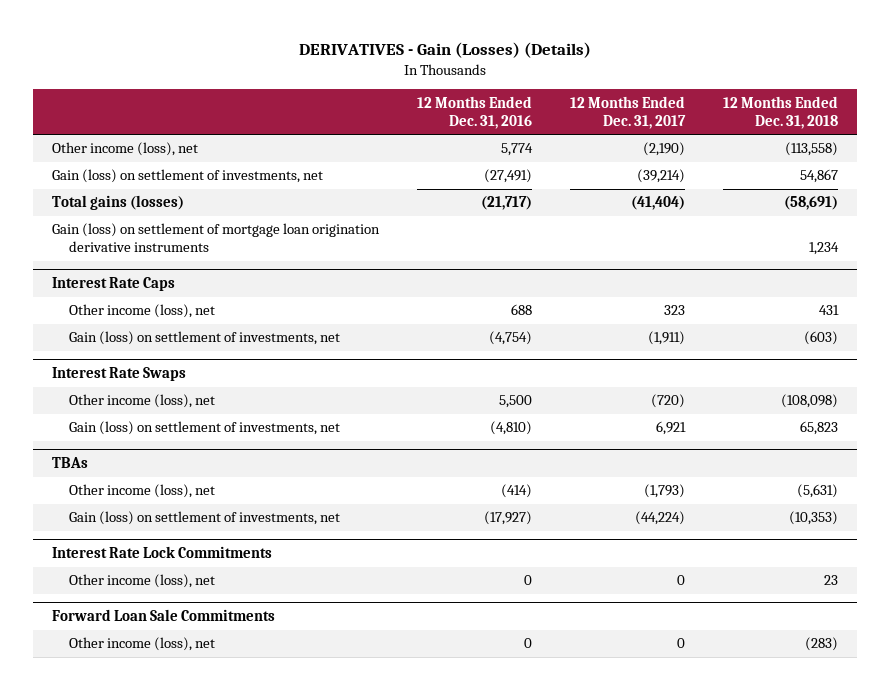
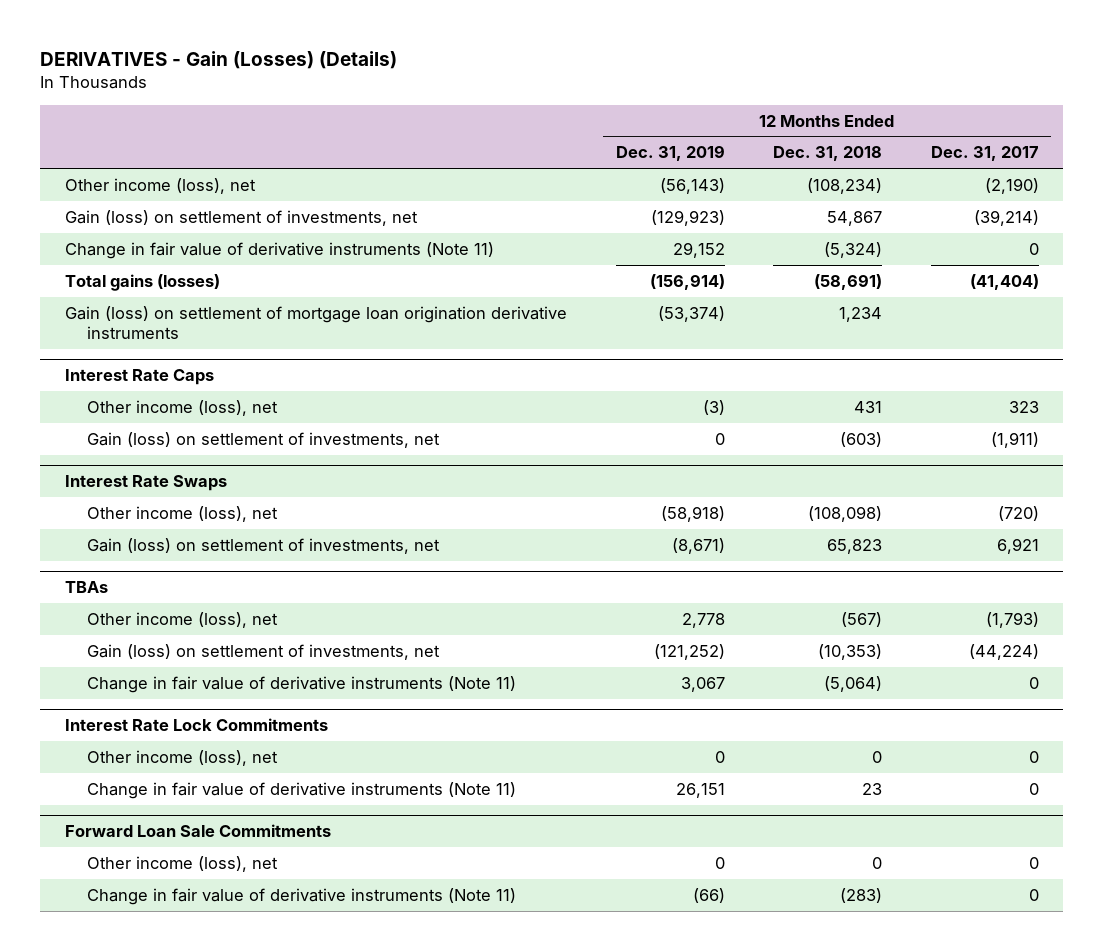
[417,95,533,129] 12 Months Ended Dec. 31, 2016 -> none
none -> [615,145,725,162] Dec. 31, 2019
[785,142,839,157] (113,558) -> [807,177,883,194] (108,234)
none -> [64,241,494,259] Change in fair value of derivative instruments (Note 11)
[797,484,839,499] (5,631) -> [841,611,883,627] (567)
none -> [86,675,516,693] Change in fair value of derivative instruments (Note 11)
[824,575,839,586] 23 -> [872,750,883,763] 0
none -> [86,781,516,799] Change in fair value of derivative instruments (Note 11)
[805,637,839,652] (283) -> [872,856,883,869] 0
none -> [86,887,516,905] Change in fair value of derivative instruments (Note 11)

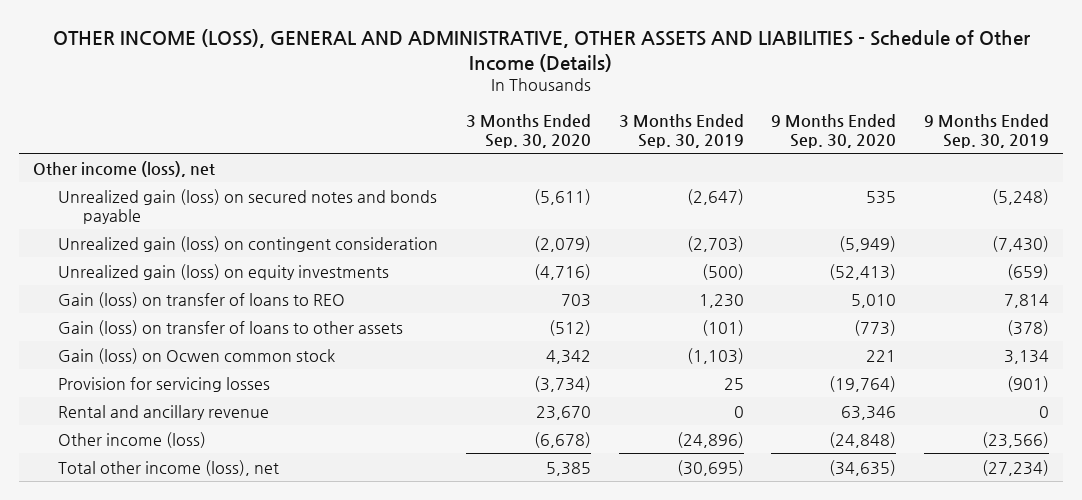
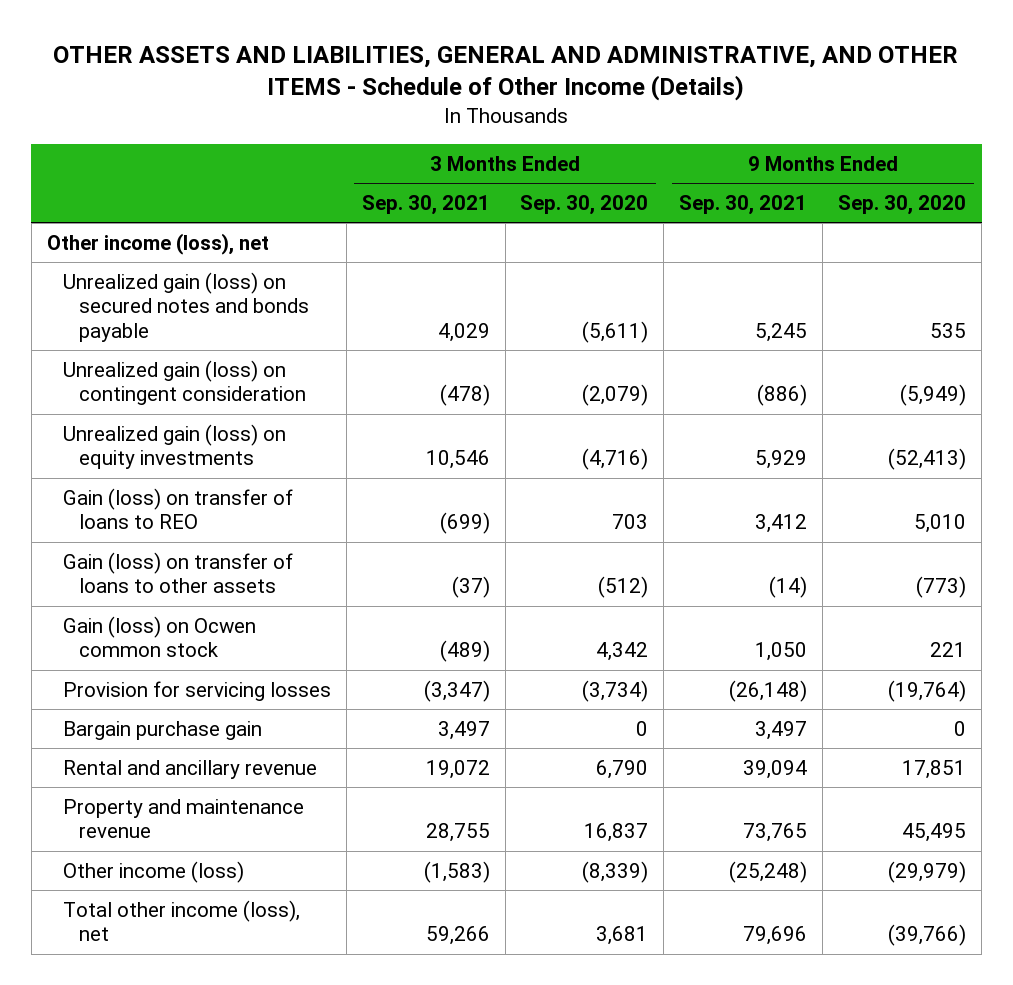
[53,29,1031,72] OTHER INCOME (LOSS), GENERAL AND ADMINISTRATIVE, OTHER ASSETS AND LIABILITIES - Schedule of Other Income (Details) -> [53,46,959,102] OTHER ASSETS AND LIABILITIES, GENERAL AND ADMINISTRATIVE, AND OTHER ITEMS - Schedule of Other Income (Details)
[618,113,744,148] 3 Months Ended Sep. 30, 2019 -> none
[923,113,1049,148] 9 Months Ended Sep. 30, 2019 -> none
none -> [361,195,490,216] Sep. 30, 2021
none -> [679,195,808,216] Sep. 30, 2021
none -> [62,720,262,740] Bargain purchase gain
[535,405,591,420] 23,670 -> [596,759,649,779] 6,790
[841,405,897,420] 63,346 -> [902,759,967,779] 17,851
none -> [62,798,304,839] Property and maintenance revenue
[533,431,591,448] (6,678) -> [582,860,649,883] (8,339)
[829,431,897,448] (24,848) -> [888,860,967,883] (29,979)
[545,461,591,476] 5,385 -> [596,926,649,946] 3,681
[829,459,897,476] (34,635) -> [888,924,967,947] (39,766)

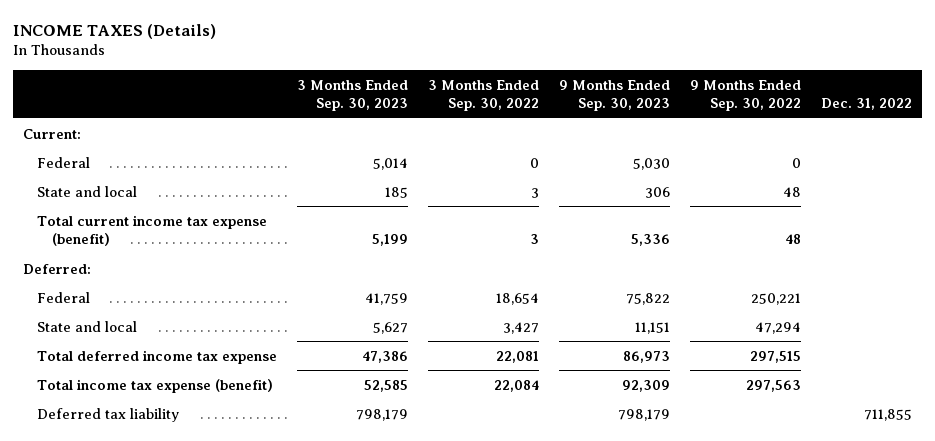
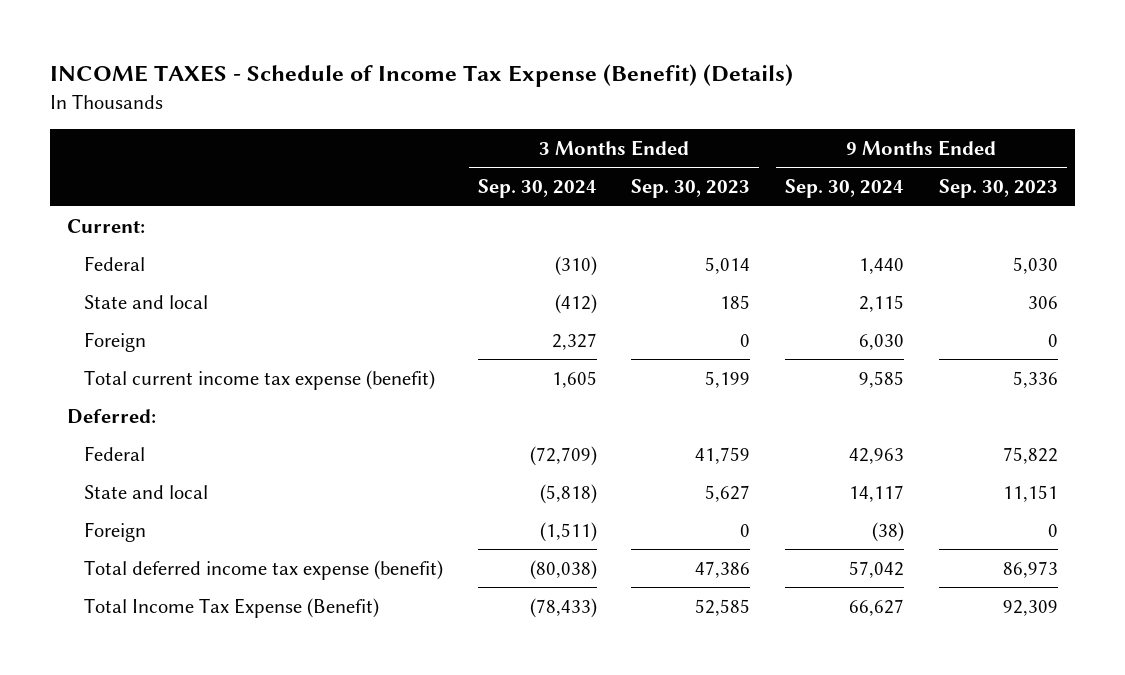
[13,23,217,39] INCOME TAXES (Details) -> [49,64,793,88] INCOME TAXES - Schedule of Income Tax Expense (Benefit) (Details)
[428,79,540,112] 3 Months Ended Sep. 30, 2022 -> none
[690,79,802,112] 9 Months Ended Sep. 30, 2022 -> none
[821,98,913,111] Dec. 31, 2022 -> none
none -> [477,179,597,199] Sep. 30, 2024
none -> [785,179,905,199] Sep. 30, 2024
none -> [83,331,146,352] Foreign
[37,407,180,422] Deferred tax liability -> none
none -> [83,521,146,542] Foreign
[37,349,278,364] Total deferred income tax expense -> [83,559,443,580] Total deferred income tax expense (benefit)
[37,378,274,393] Total income tax expense (benefit) -> [83,597,379,618] Total Income Tax Expense (Benefit)

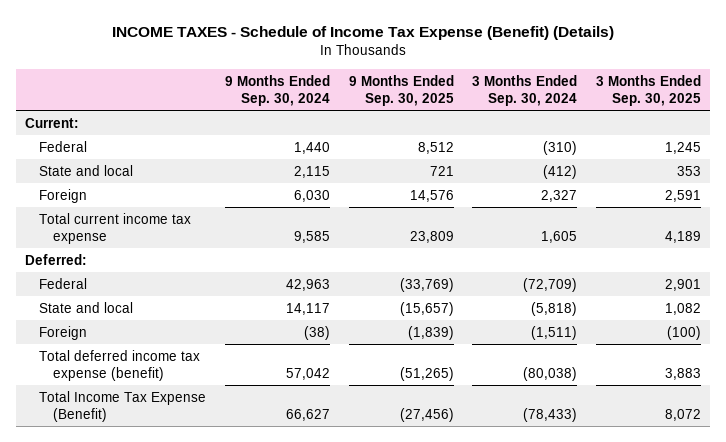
[631,179,751,199] Sep. 30, 2023 -> none
[938,179,1058,199] Sep. 30, 2023 -> none
none -> [348,74,454,106] 9 Months Ended Sep. 30, 2025
none -> [595,74,701,106] 3 Months Ended Sep. 30, 2025
[83,369,435,390] Total current income tax expense (benefit) -> [39,212,192,244] Total current income tax expense

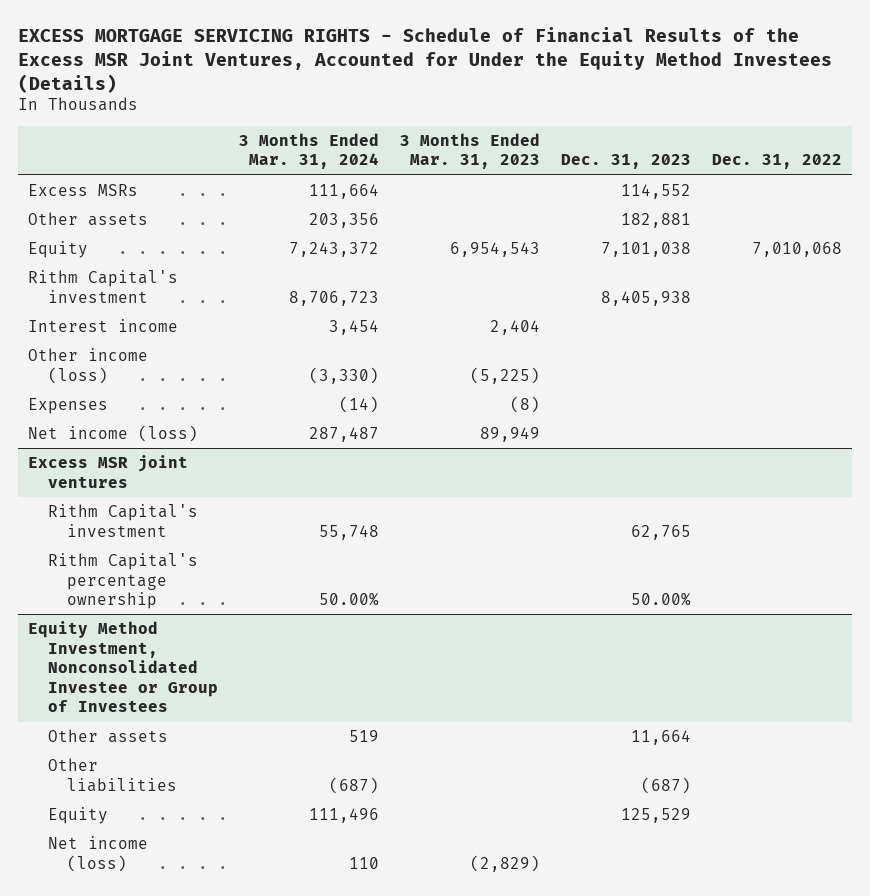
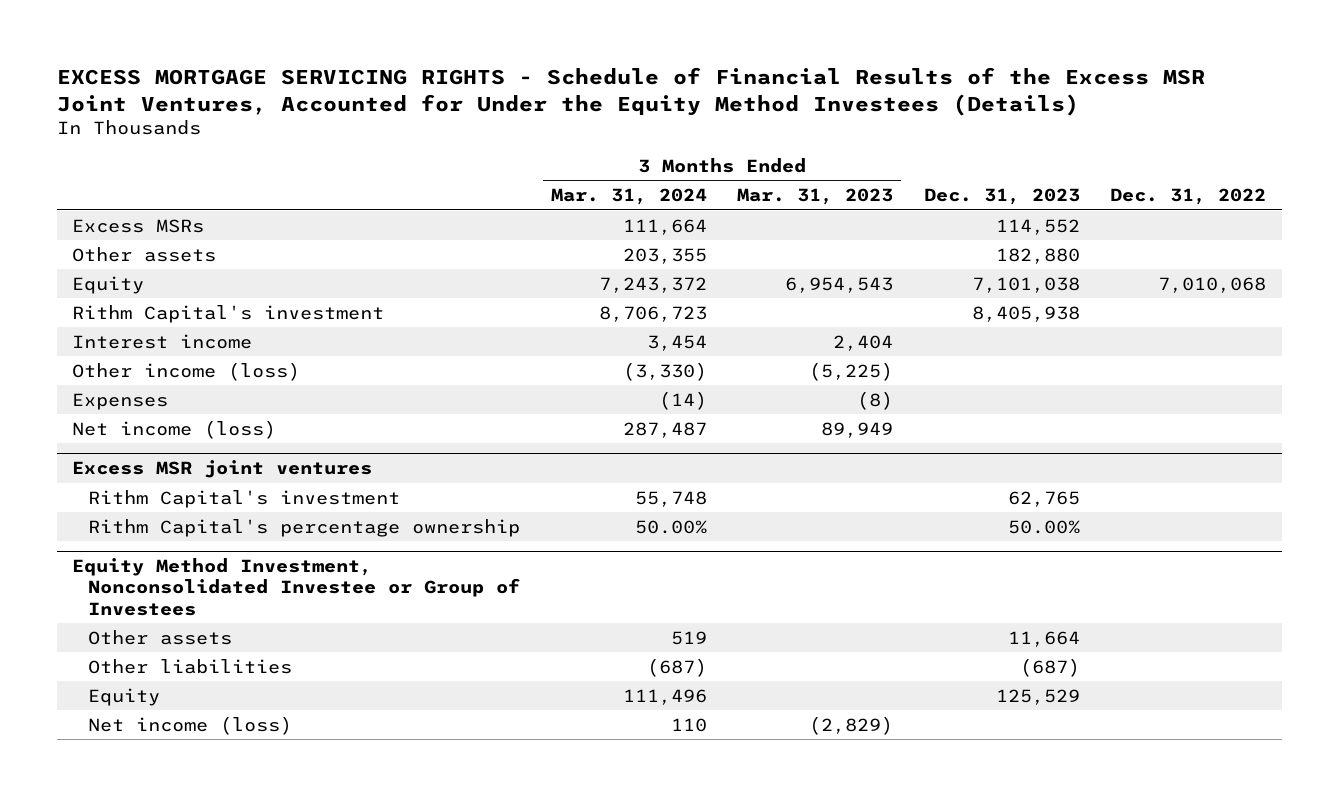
[308,212,379,228] 203,356 -> [622,247,707,264] 203,355
[620,212,691,228] 182,881 -> [995,247,1080,264] 182,880

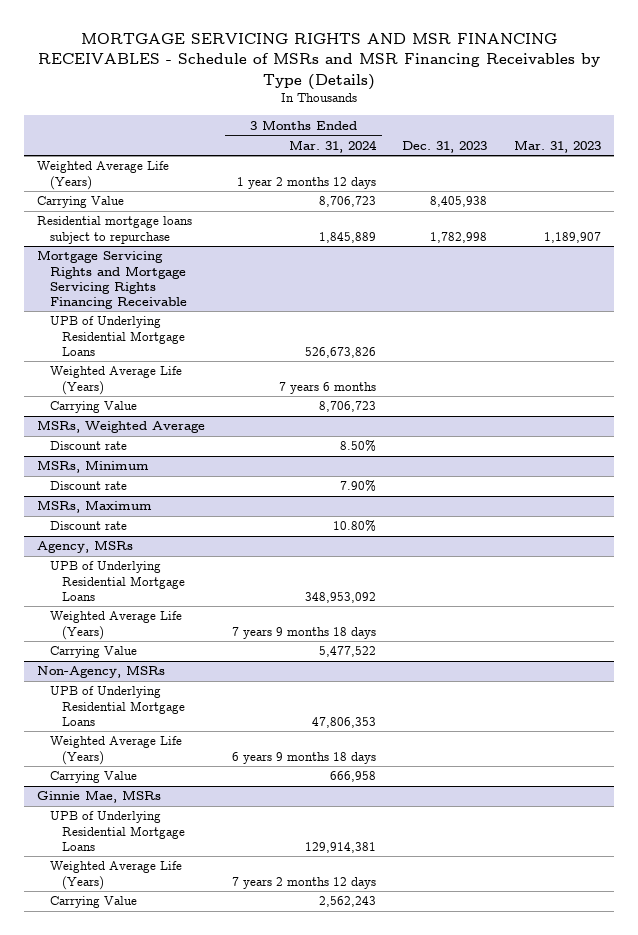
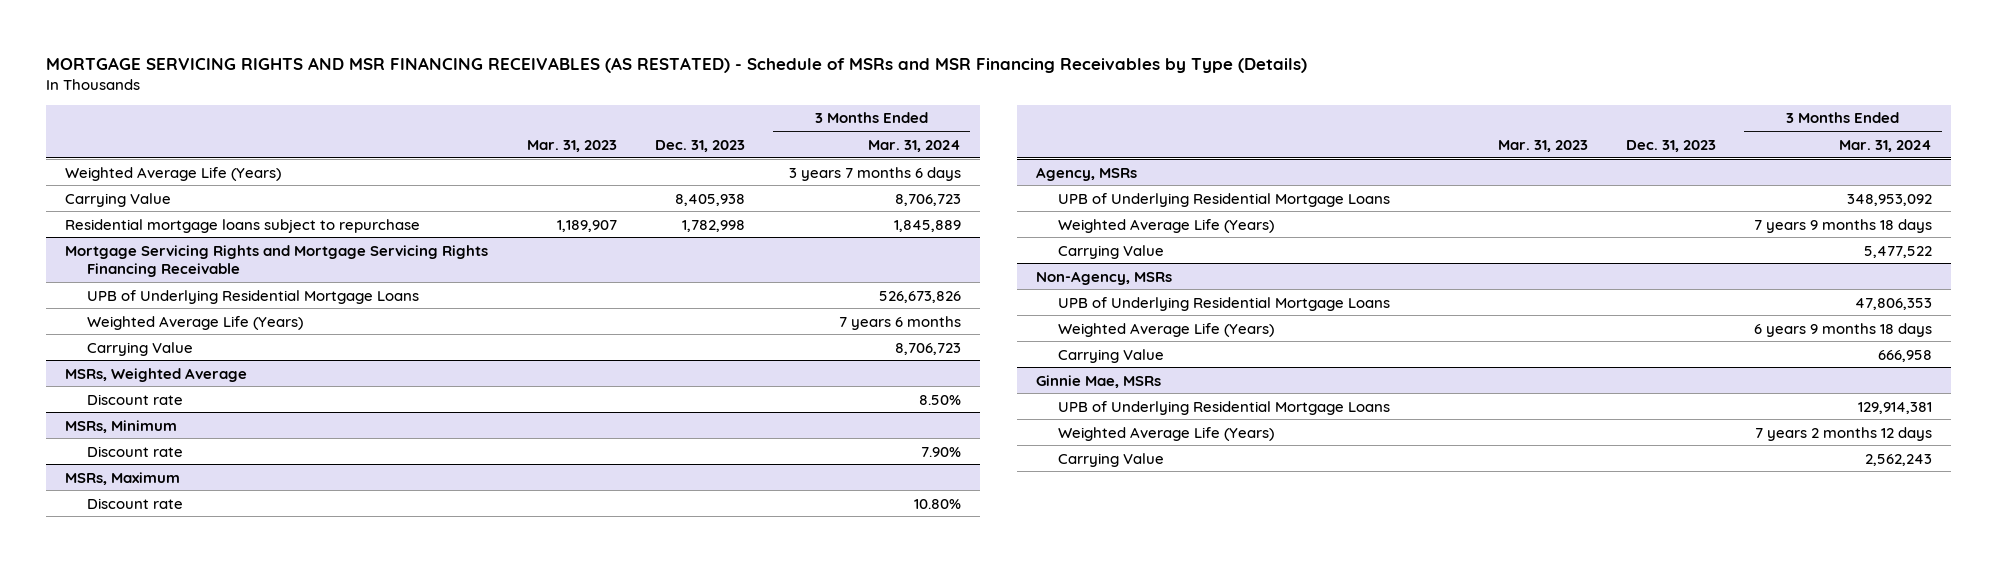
[38,33,601,90] MORTGAGE SERVICING RIGHTS AND MSR FINANCING RECEIVABLES - Schedule of MSRs and MSR Financing Receivables by Type (Details) -> [46,56,1308,73] MORTGAGE SERVICING RIGHTS AND MSR FINANCING RECEIVABLES (AS RESTATED) - Schedule of MSRs and MSR Financing Receivables by Type (Details)
[236,176,376,189] 1 year 2 months 12 days -> [788,166,961,181] 3 years 7 months 6 days

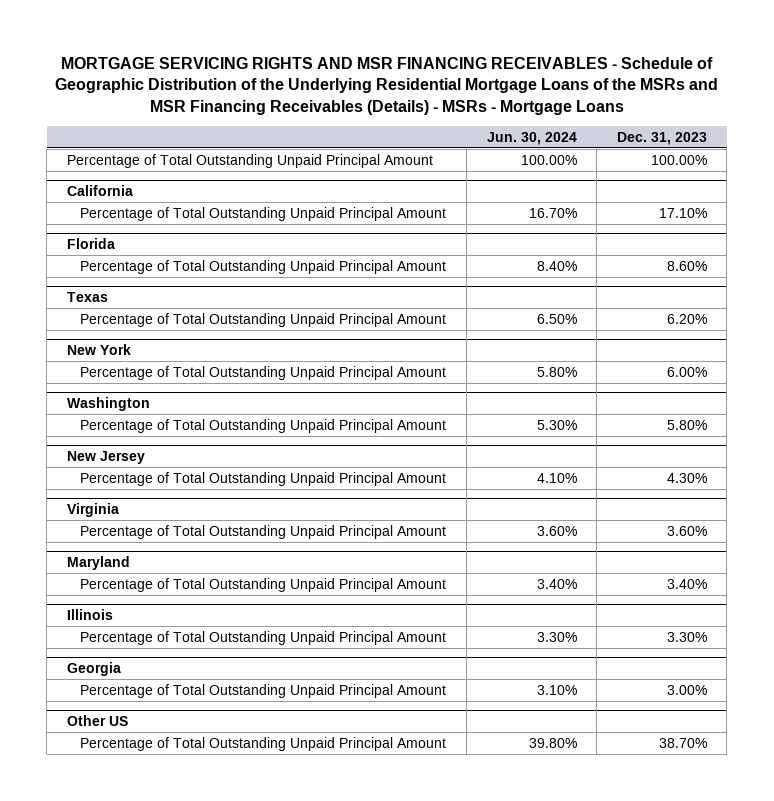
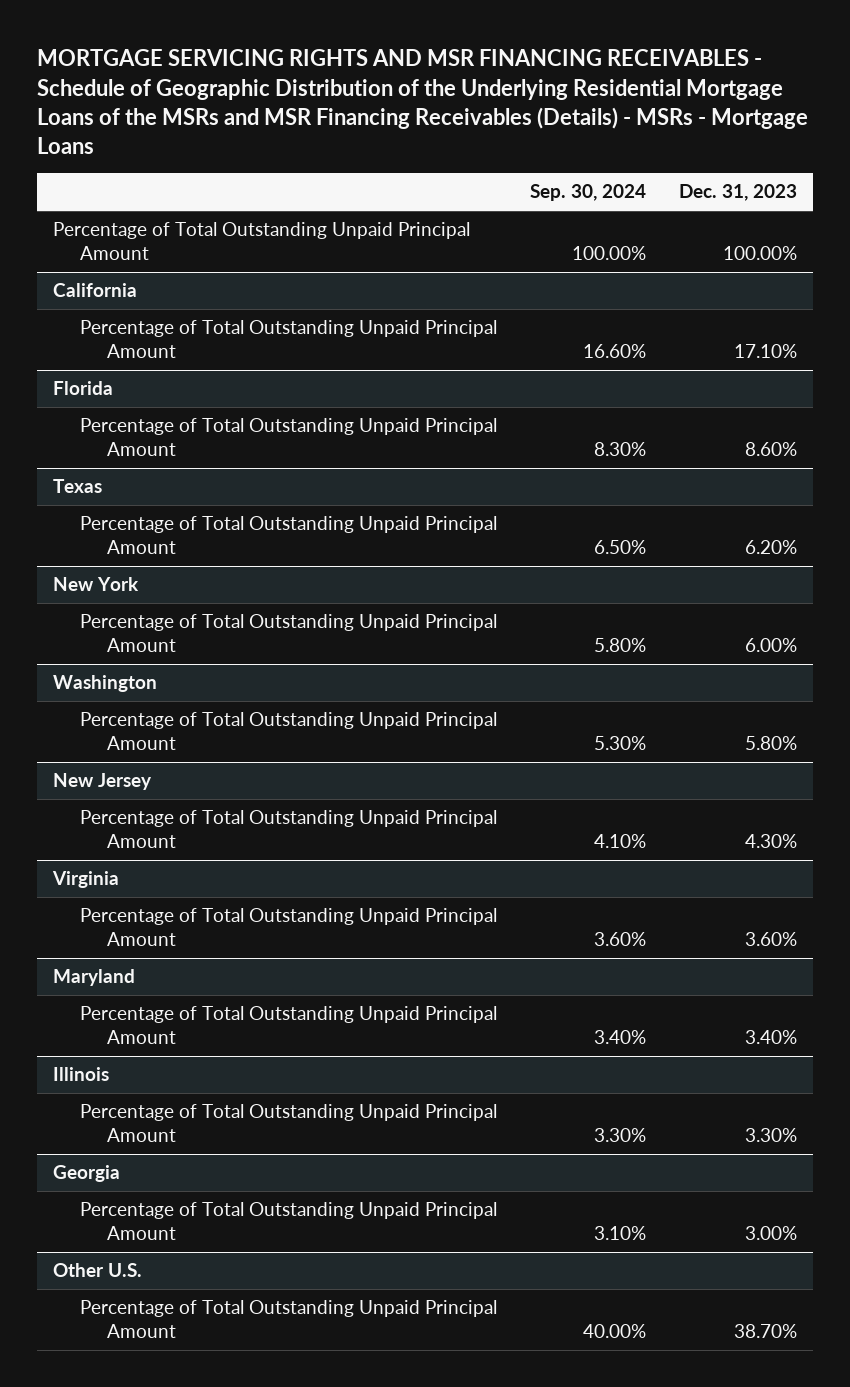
[486,131,577,145] Jun. 30, 2024 -> none
none -> [530,184,647,202] Sep. 30, 2024
[66,714,128,726] Other US -> [53,1263,143,1278] Other U.S.

